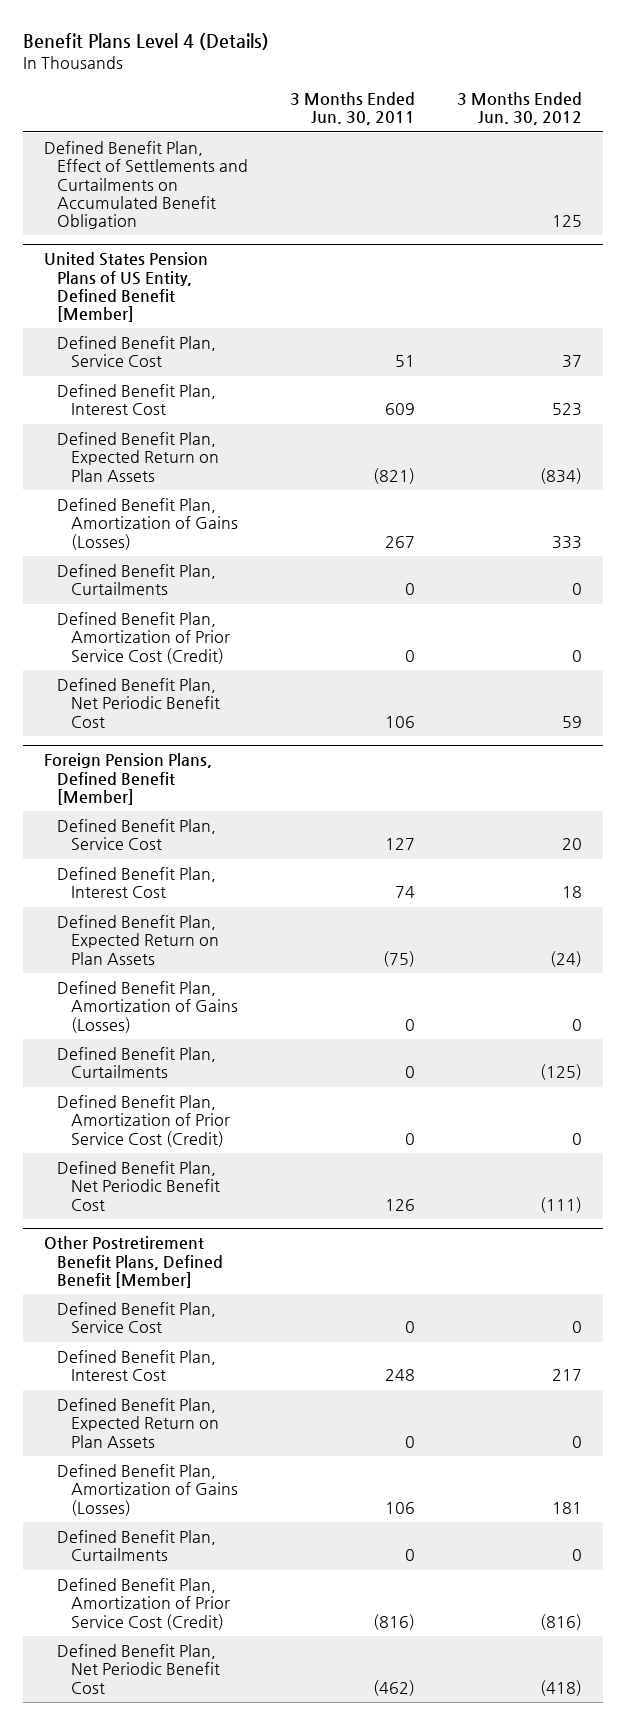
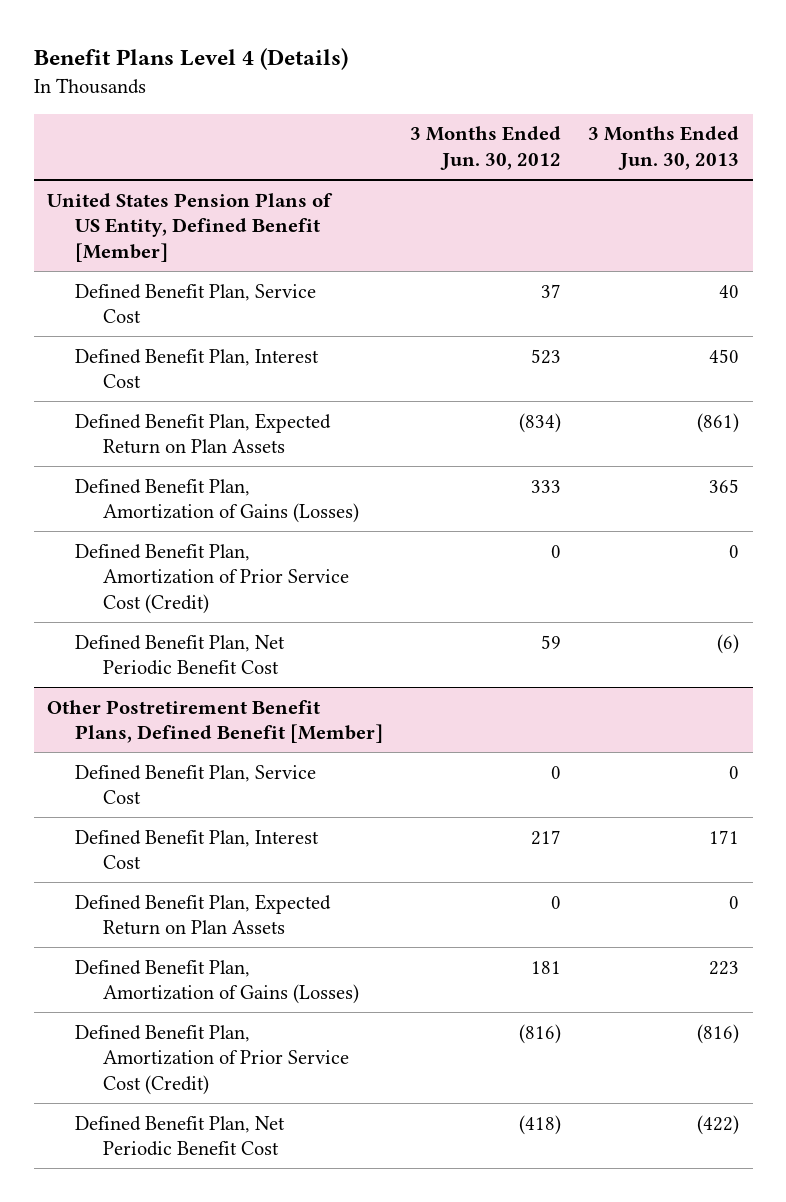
[290,92,416,126] 3 Months Ended Jun. 30, 2011 -> none
none -> [588,126,740,170] 3 Months Ended Jun. 30, 2013
[43,141,249,229] Defined Benefit Plan, Effect of Settlements and Curtailments on Accumulated Benefit Obligation -> none
[57,564,217,596] Defined Benefit Plan, Curtailments -> none
[43,753,212,805] Foreign Pension Plans, Defined Benefit [Member] -> none
[57,819,217,851] Defined Benefit Plan, Service Cost -> none
[57,867,217,899] Defined Benefit Plan, Interest Cost -> none
[57,915,219,965] Defined Benefit Plan, Expected Return on Plan Assets -> none
[57,981,238,1033] Defined Benefit Plan, Amortization of Gains (Losses) -> none
[57,1047,217,1079] Defined Benefit Plan, Curtailments -> none
[57,1095,230,1147] Defined Benefit Plan, Amortization of Prior Service Cost (Credit) -> none
[57,1161,220,1211] Defined Benefit Plan, Net Periodic Benefit Cost -> none
[57,1530,217,1562] Defined Benefit Plan, Curtailments -> none

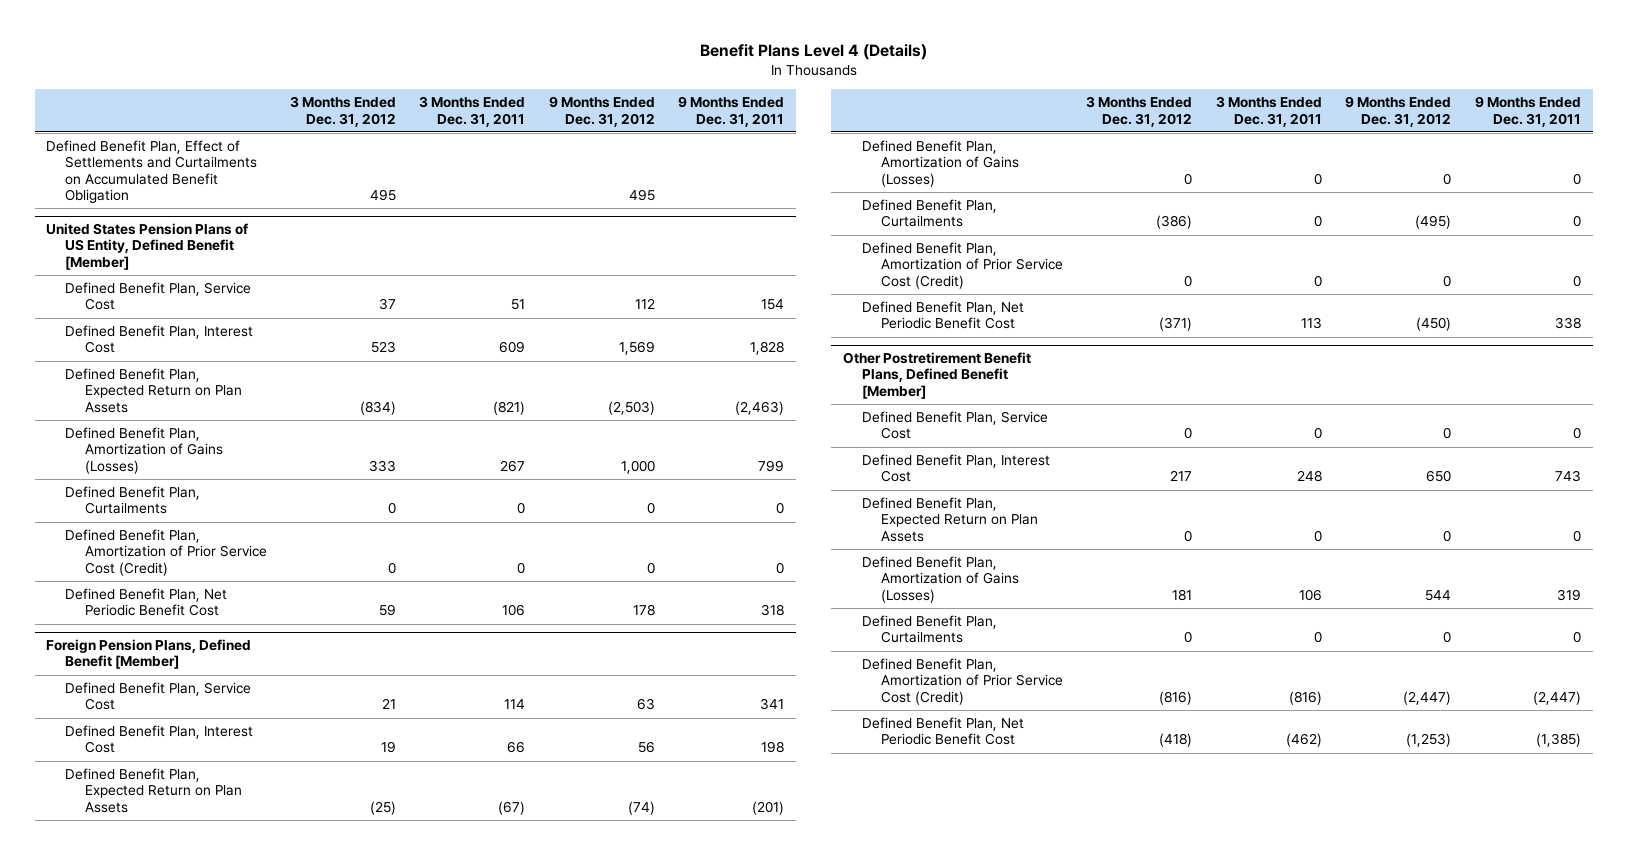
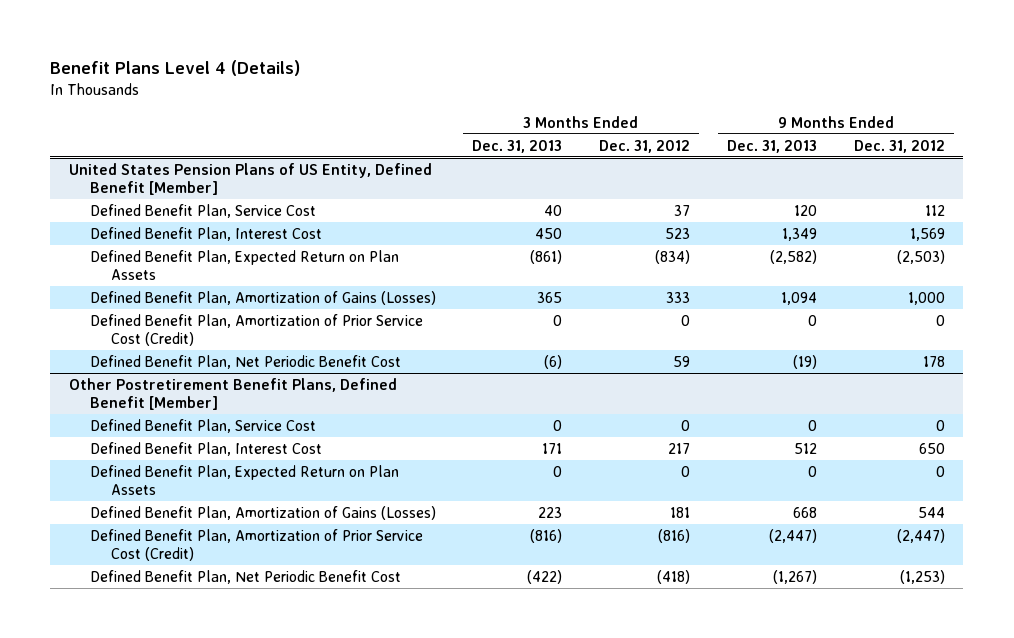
[419,96,526,127] 3 Months Ended Dec. 31, 2011 -> none
[678,96,785,127] 9 Months Ended Dec. 31, 2011 -> none
none -> [472,139,563,153] Dec. 31, 2013
none -> [727,139,818,153] Dec. 31, 2013
[46,140,258,203] Defined Benefit Plan, Effect of Settlements and Curtailments on Accumulated Benefit Obligation -> none
[65,486,201,515] Defined Benefit Plan, Curtailments -> none
[46,639,252,670] Foreign Pension Plans, Defined Benefit [Member] -> none
[65,682,252,711] Defined Benefit Plan, Service Cost -> none
[65,725,254,754] Defined Benefit Plan, Interest Cost -> none
[65,768,242,813] Defined Benefit Plan, Expected Return on Plan Assets -> none
[861,140,1019,187] Defined Benefit Plan, Amortization of Gains (Losses) -> none
[861,199,997,228] Defined Benefit Plan, Curtailments -> none
[861,242,1063,289] Defined Benefit Plan, Amortization of Prior Service Cost (Credit) -> none
[861,301,1024,330] Defined Benefit Plan, Net Periodic Benefit Cost -> none
[861,615,997,644] Defined Benefit Plan, Curtailments -> none

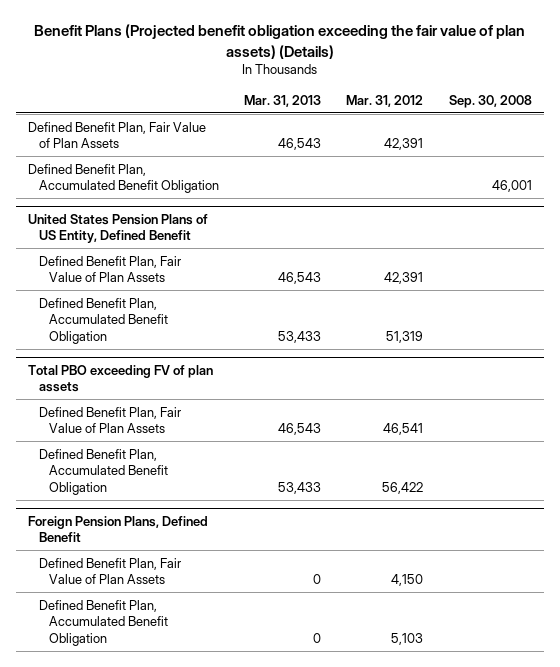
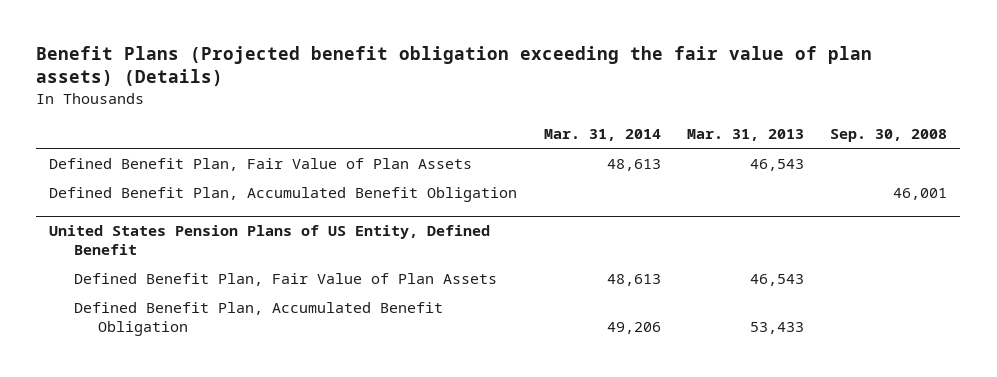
[346,95,424,108] Mar. 31, 2012 -> none
none -> [543,129,661,142] Mar. 31, 2014
[28,364,214,393] Total PBO exceeding FV of plan assets -> none
[38,406,181,434] Defined Benefit Plan, Fair Value of Plan Assets -> none
[38,448,168,495] Defined Benefit Plan, Accumulated Benefit Obligation -> none
[28,515,209,543] Foreign Pension Plans, Defined Benefit -> none
[38,557,181,585] Defined Benefit Plan, Fair Value of Plan Assets -> none
[38,599,168,646] Defined Benefit Plan, Accumulated Benefit Obligation -> none

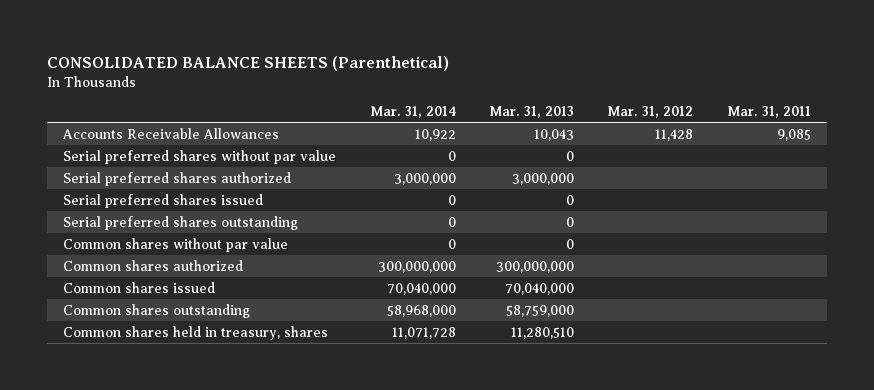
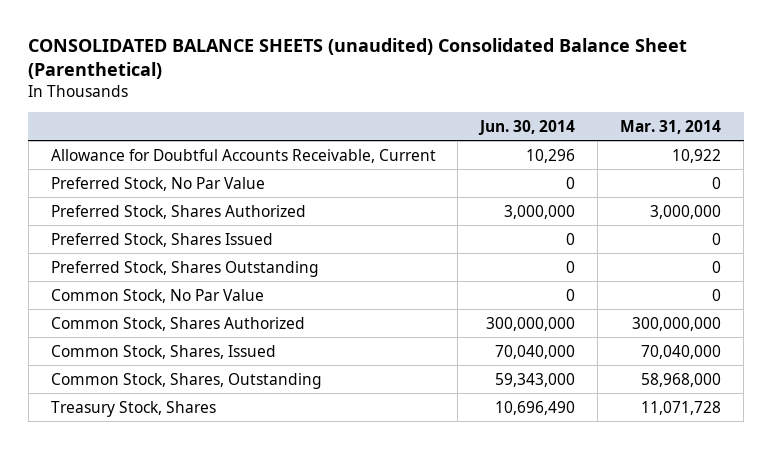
[46,56,449,72] CONSOLIDATED BALANCE SHEETS (Parenthetical) -> [28,38,688,80] CONSOLIDATED BALANCE SHEETS (unaudited) Consolidated Balance Sheet (Parenthetical)
[489,106,575,119] Mar. 31, 2013 -> none
[607,106,694,119] Mar. 31, 2012 -> none
[726,106,811,119] Mar. 31, 2011 -> none
none -> [478,119,576,135] Jun. 30, 2014
[62,127,280,139] Accounts Receivable Allowances -> [50,148,436,163] Allowance for Doubtful Accounts Receivable, Current
[63,149,337,164] Serial preferred shares without par value -> [50,176,265,191] Preferred Stock, No Par Value
[63,171,292,186] Serial preferred shares authorized -> [50,204,306,219] Preferred Stock, Shares Authorized
[63,193,264,208] Serial preferred shares issued -> [50,232,273,247] Preferred Stock, Shares Issued
[63,215,299,230] Serial preferred shares outstanding -> [50,260,319,277] Preferred Stock, Shares Outstanding
[63,237,289,252] Common shares without par value -> [50,288,264,303] Common Stock, No Par Value
[63,259,244,271] Common shares authorized -> [50,316,305,331] Common Stock, Shares Authorized
[63,281,216,293] Common shares issued -> [50,344,276,359] Common Stock, Shares, Issued
[63,303,251,318] Common shares outstanding -> [50,372,322,389] Common Stock, Shares, Outstanding
[63,325,329,340] Common shares held in treasury, shares -> [50,400,216,417] Treasury Stock, Shares

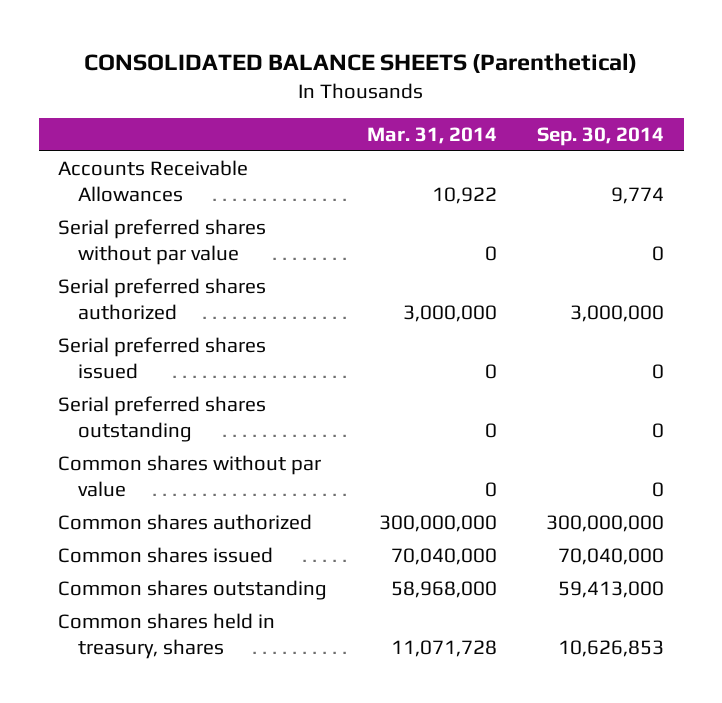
[28,38,688,80] CONSOLIDATED BALANCE SHEETS (unaudited) Consolidated Balance Sheet (Parenthetical) -> [84,53,638,74] CONSOLIDATED BALANCE SHEETS (Parenthetical)
[478,119,576,135] Jun. 30, 2014 -> none
none -> [536,127,664,147] Sep. 30, 2014
[50,148,436,163] Allowance for Doubtful Accounts Receivable, Current -> [58,159,249,203] Accounts Receivable Allowances
[50,176,265,191] Preferred Stock, No Par Value -> [58,218,267,266] Serial preferred shares without par value
[50,204,306,219] Preferred Stock, Shares Authorized -> [58,277,267,321] Serial preferred shares authorized
[50,232,273,247] Preferred Stock, Shares Issued -> [58,336,267,380] Serial preferred shares issued
[50,260,319,277] Preferred Stock, Shares Outstanding -> [58,395,267,443] Serial preferred shares outstanding
[50,288,264,303] Common Stock, No Par Value -> [58,454,322,498] Common shares without par value
[50,316,305,331] Common Stock, Shares Authorized -> [58,513,313,530] Common shares authorized
[50,344,276,359] Common Stock, Shares, Issued -> [58,546,274,563] Common shares issued
[50,372,322,389] Common Stock, Shares, Outstanding -> [58,579,328,600] Common shares outstanding
[50,400,216,417] Treasury Stock, Shares -> [58,612,276,660] Common shares held in treasury, shares

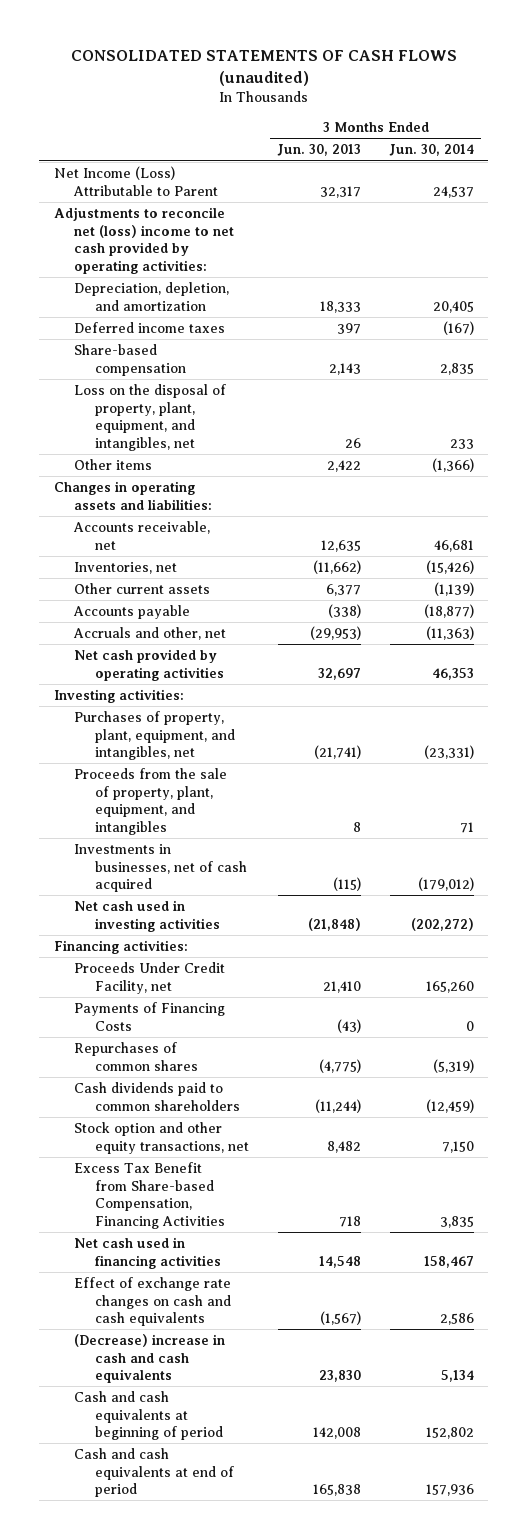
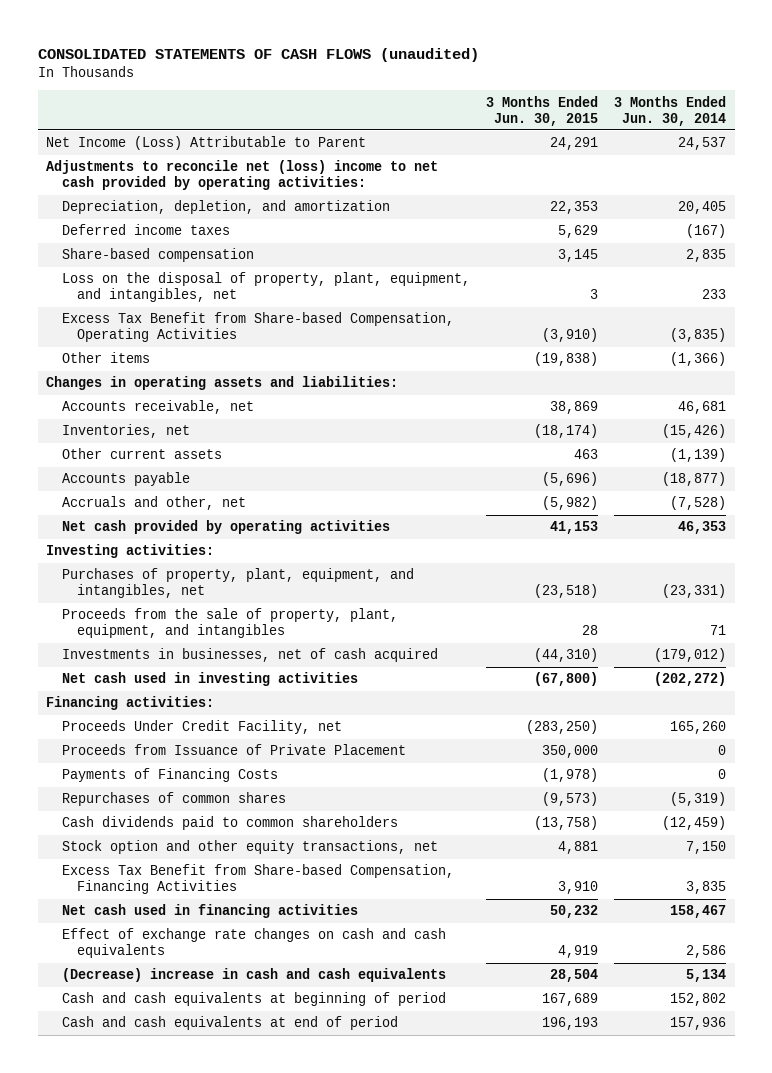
[276,144,361,157] Jun. 30, 2013 -> none
none -> [486,95,599,126] 3 Months Ended Jun. 30, 2015
none -> [61,312,454,343] Excess Tax Benefit from Share-based Compensation, Operating Activities
[425,626,474,641] (11,363) -> [670,496,727,511] (7,528)
none -> [61,744,406,756] Proceeds from Issuance of Private Placement

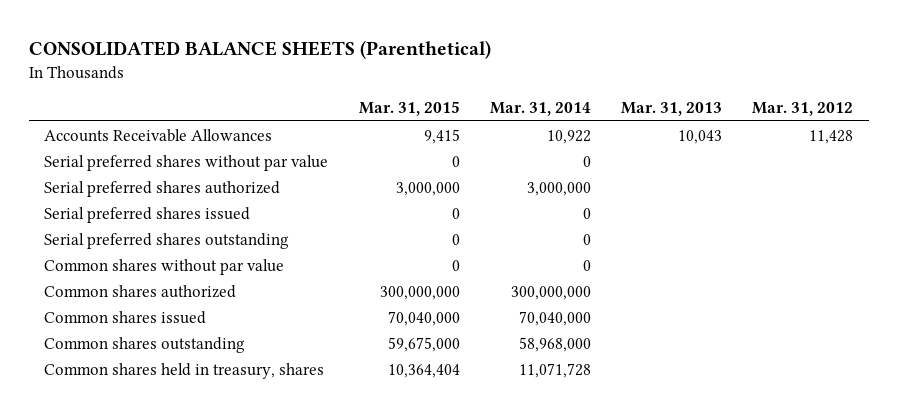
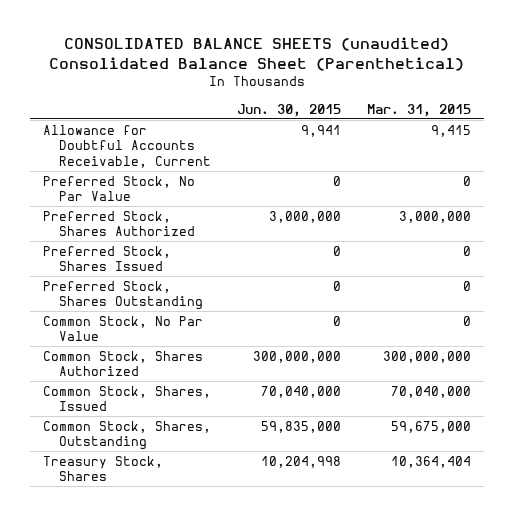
[29,40,492,60] CONSOLIDATED BALANCE SHEETS (Parenthetical) -> [48,37,464,72] CONSOLIDATED BALANCE SHEETS (unaudited) Consolidated Balance Sheet (Parenthetical)
[489,102,591,117] Mar. 31, 2014 -> none
[621,102,723,117] Mar. 31, 2013 -> none
[752,102,854,117] Mar. 31, 2012 -> none
none -> [237,103,342,117] Jun. 30, 2015
[44,128,273,142] Accounts Receivable Allowances -> [42,124,211,168] Allowance for Doubtful Accounts Receivable, Current
[44,154,329,171] Serial preferred shares without par value -> [42,175,195,202] Preferred Stock, No Par Value
[44,180,281,197] Serial preferred shares authorized -> [42,210,195,237] Preferred Stock, Shares Authorized
[44,206,251,223] Serial preferred shares issued -> [42,245,171,272] Preferred Stock, Shares Issued
[44,232,290,249] Serial preferred shares outstanding -> [42,280,203,311] Preferred Stock, Shares Outstanding
[44,258,285,275] Common shares without par value -> [42,315,203,342] Common Stock, No Par Value
[44,284,237,298] Common shares authorized -> [42,350,203,377] Common Stock, Shares Authorized
[44,310,207,324] Common shares issued -> [42,385,211,412] Common Stock, Shares, Issued
[44,336,246,353] Common shares outstanding -> [42,420,211,451] Common Stock, Shares, Outstanding
[44,362,325,379] Common shares held in treasury, shares -> [42,455,163,482] Treasury Stock, Shares

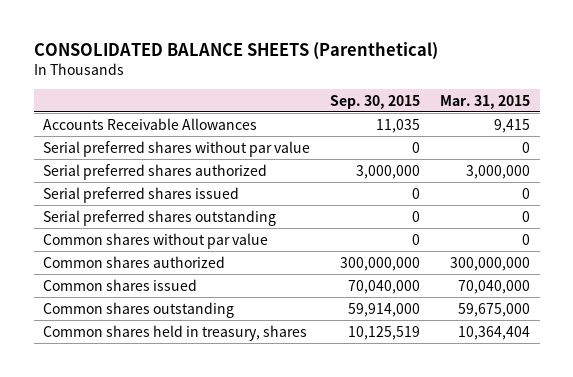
[48,37,464,72] CONSOLIDATED BALANCE SHEETS (unaudited) Consolidated Balance Sheet (Parenthetical) -> [33,41,438,60] CONSOLIDATED BALANCE SHEETS (Parenthetical)
[237,103,342,117] Jun. 30, 2015 -> none
none -> [330,94,421,109] Sep. 30, 2015
[42,124,211,168] Allowance for Doubtful Accounts Receivable, Current -> [43,117,258,130] Accounts Receivable Allowances
[42,175,195,202] Preferred Stock, No Par Value -> [43,140,311,157] Serial preferred shares without par value
[42,210,195,237] Preferred Stock, Shares Authorized -> [43,163,268,180] Serial preferred shares authorized
[42,245,171,272] Preferred Stock, Shares Issued -> [43,186,240,203] Serial preferred shares issued
[42,280,203,311] Preferred Stock, Shares Outstanding -> [43,209,277,226] Serial preferred shares outstanding
[42,315,203,342] Common Stock, No Par Value -> [43,232,269,249] Common shares without par value
[42,350,203,377] Common Stock, Shares Authorized -> [43,255,226,268] Common shares authorized
[42,385,211,412] Common Stock, Shares, Issued -> [43,278,198,291] Common shares issued
[42,420,211,451] Common Stock, Shares, Outstanding -> [43,301,235,318] Common shares outstanding
[42,455,163,482] Treasury Stock, Shares -> [43,324,308,341] Common shares held in treasury, shares

